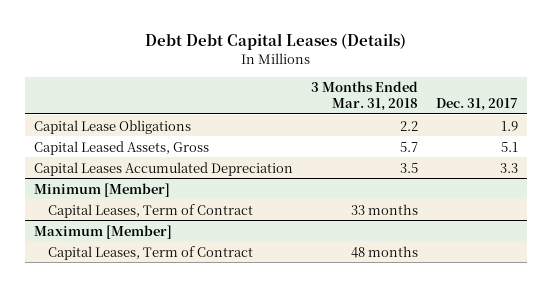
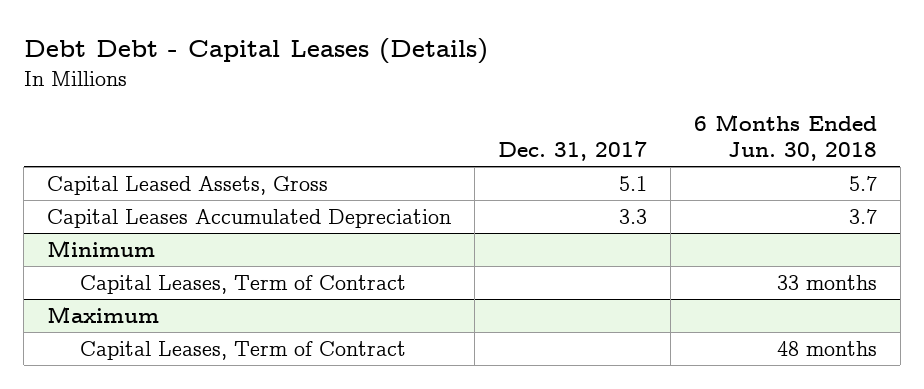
[145,32,407,50] Debt Debt Capital Leases (Details) -> [23,37,488,64] Debt Debt - Capital Leases (Details)
[311,81,419,111] 3 Months Ended Mar. 31, 2018 -> none
none -> [693,114,877,161] 6 Months Ended Jun. 30, 2018
[34,119,192,134] Capital Lease Obligations -> none
[34,182,171,197] Minimum [Member] -> [47,239,156,257] Minimum
[34,224,173,239] Maximum [Member] -> [47,305,160,323] Maximum

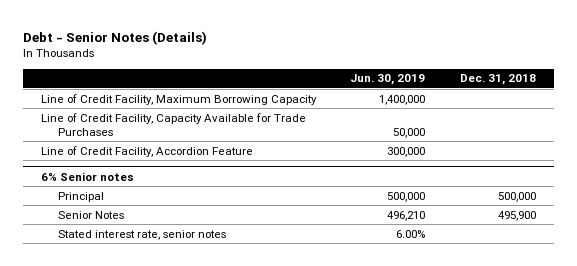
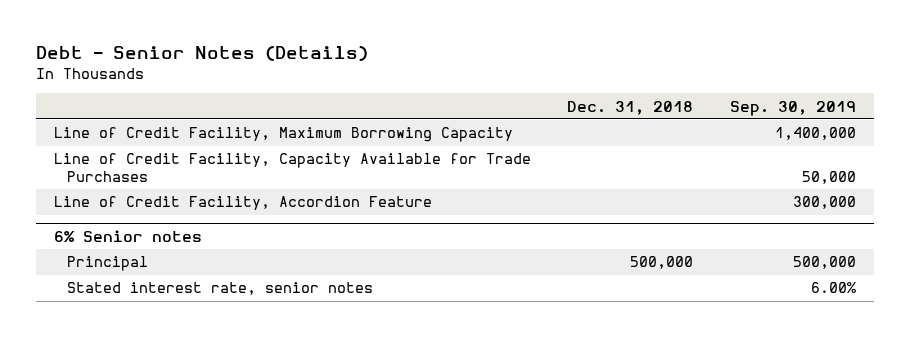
[350,74,426,86] Jun. 30, 2019 -> none
none -> [729,100,856,116] Sep. 30, 2019
[58,210,125,219] Senior Notes -> none

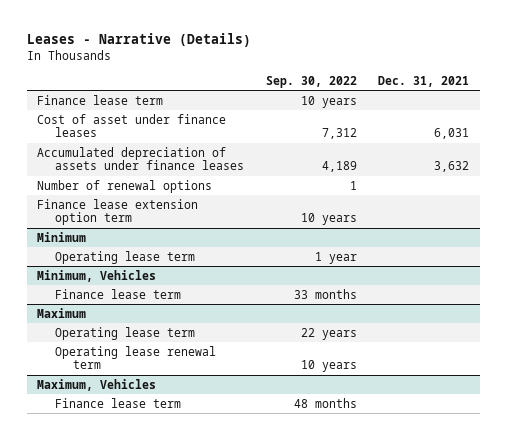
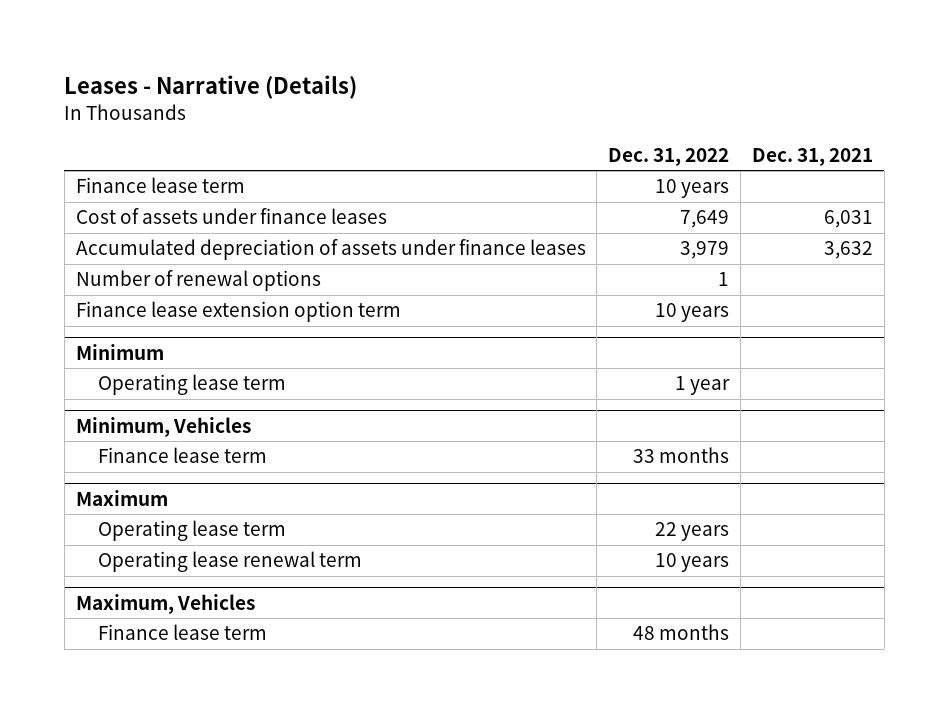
[265,75,357,88] Sep. 30, 2022 -> none
none -> [608,147,730,166] Dec. 31, 2022
[37,113,227,138] Cost of asset under finance leases -> [75,208,387,225] Cost of assets under finance leases

